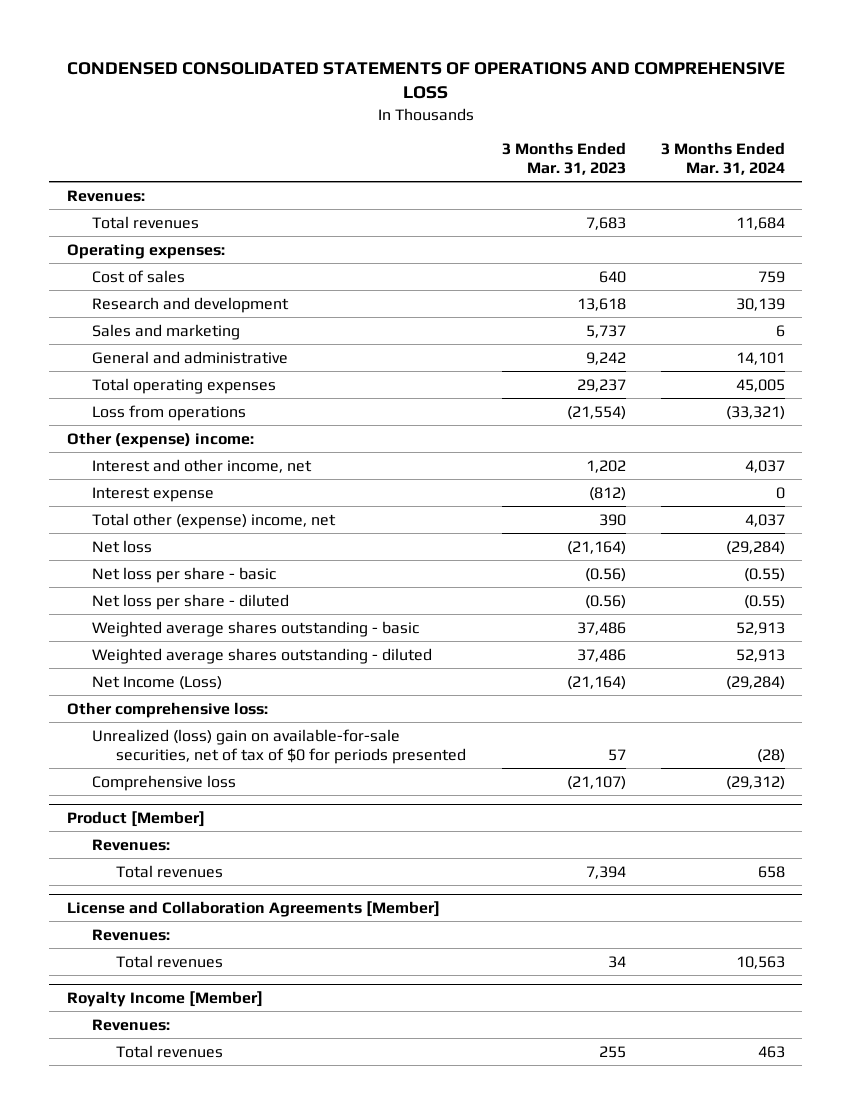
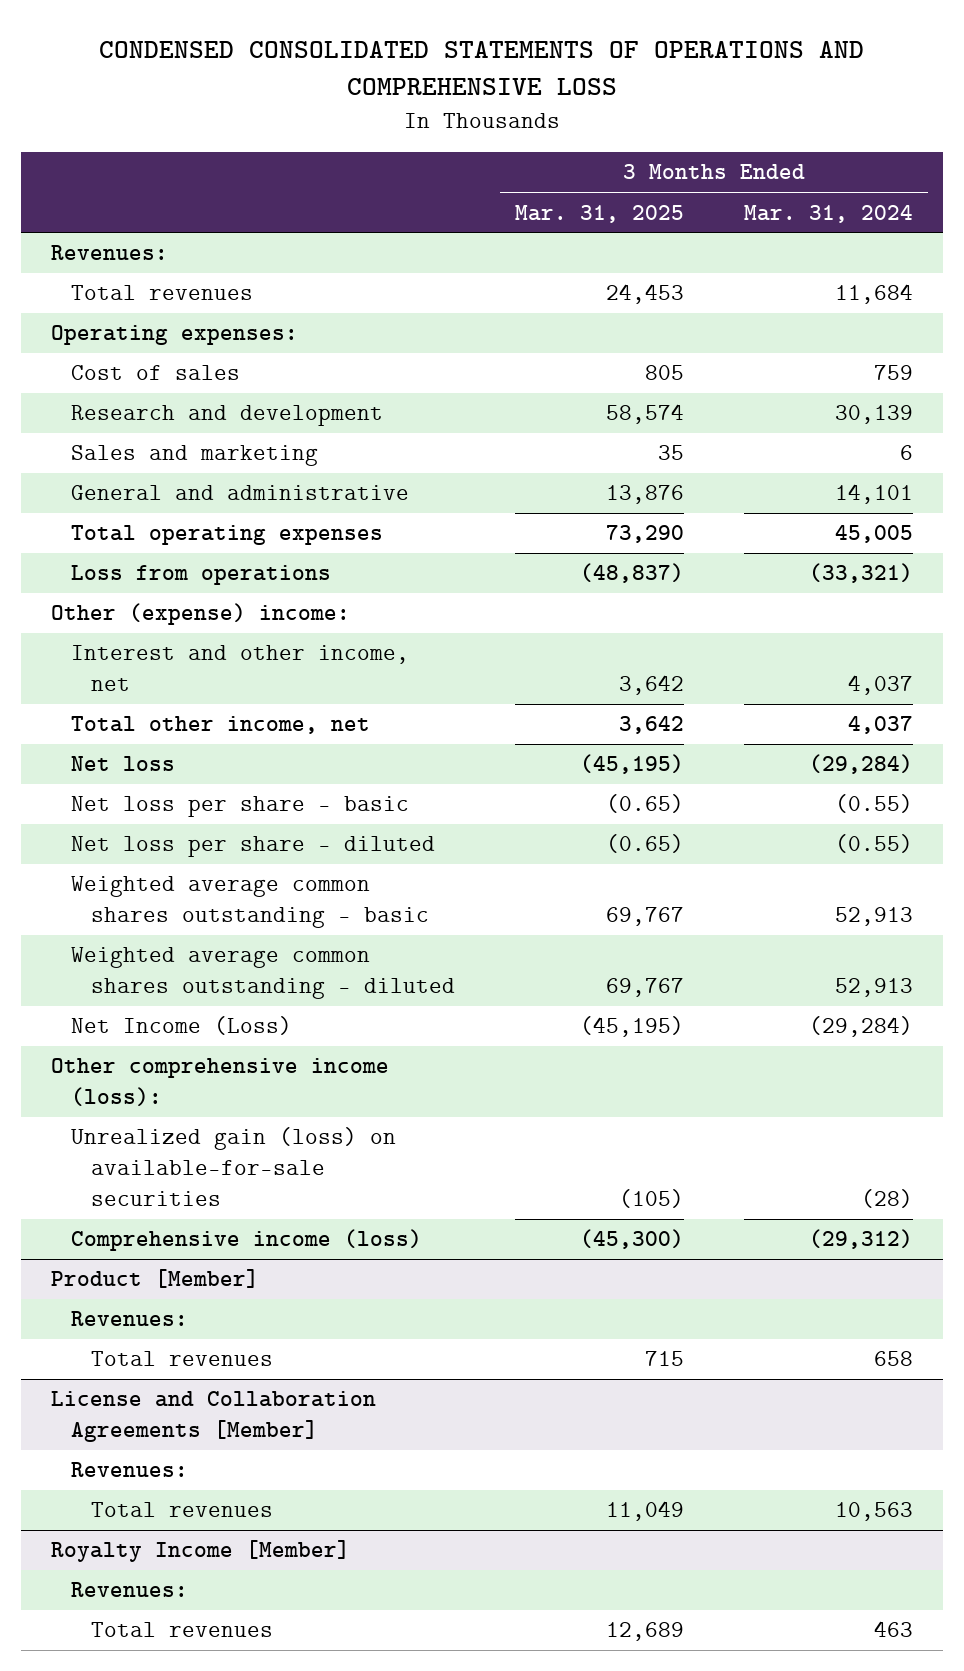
[501,142,626,176] 3 Months Ended Mar. 31, 2023 -> none
none -> [514,204,684,223] Mar. 31, 2025
[91,486,214,502] Interest expense -> none
[91,512,336,529] Total other (expense) income, net -> [70,716,370,735] Total other income, net
[91,620,419,637] Weighted average shares outstanding - basic -> [70,876,429,929] Weighted average common shares outstanding - basic
[91,647,432,664] Weighted average shares outstanding - diluted -> [70,947,455,1000] Weighted average common shares outstanding - diluted
[66,701,268,718] Other comprehensive loss: -> [50,1058,389,1107] Other comprehensive income (loss):
[91,728,467,764] Unrealized (loss) gain on available-for-sale securities, net of tax of $0 for periods presented -> [70,1127,396,1206] Unrealized gain (loss) on available-for-sale securities
[91,774,236,791] Comprehensive loss -> [70,1229,422,1252] Comprehensive income (loss)

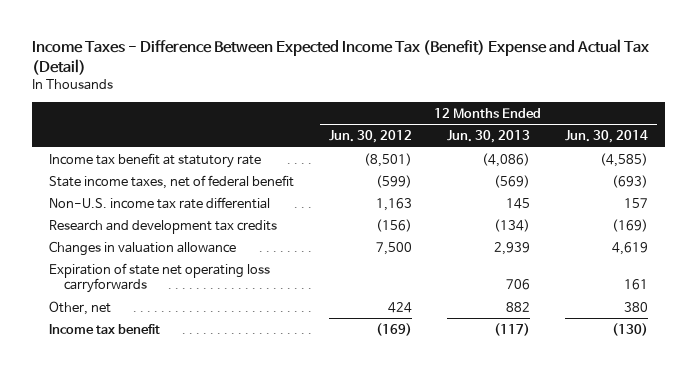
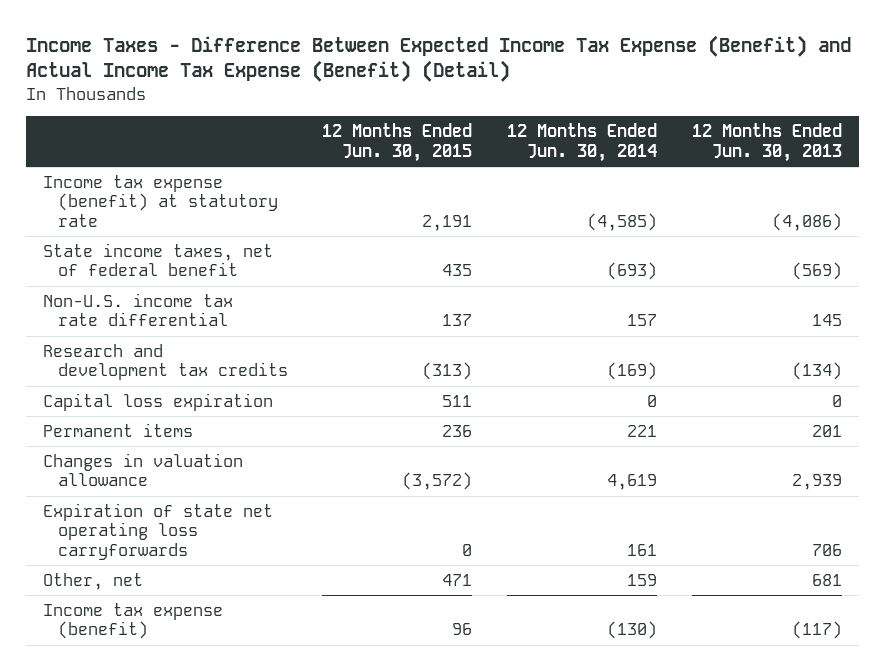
[31,38,649,75] Income Taxes - Difference Between Expected Income Tax (Benefit) Expense and Actual Tax (Detail) -> [25,34,851,83] Income Taxes - Difference Between Expected Income Tax Expense (Benefit) and Actual Income Tax Expense (Benefit) (Detail)
[329,130,413,144] Jun. 30, 2012 -> none
none -> [322,123,473,162] 12 Months Ended Jun. 30, 2015
[49,152,262,168] Income tax benefit at statutory rate -> [43,174,278,227] Income tax expense (benefit) at statutory rate
none -> [43,392,274,411] Capital loss expiration
none -> [43,422,194,437] Permanent items
[505,301,530,312] 882 -> [811,573,842,586] 681
[623,301,648,312] 380 -> [627,573,658,586] 159
[49,323,161,334] Income tax benefit -> [43,602,224,640] Income tax expense (benefit)

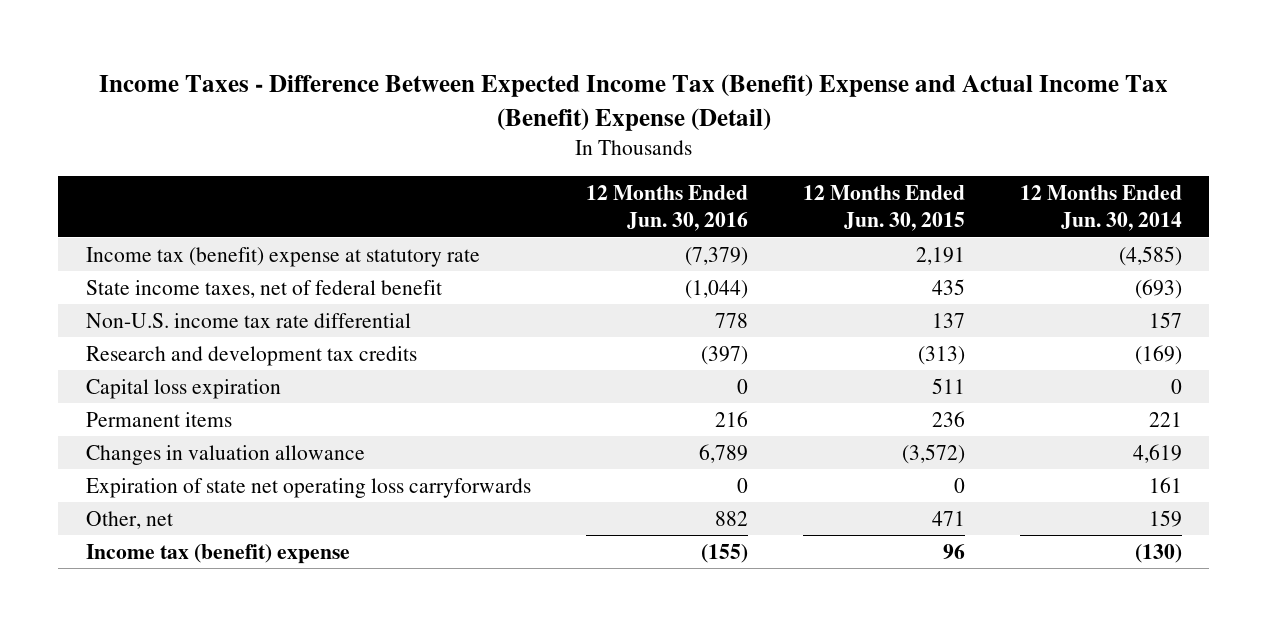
[25,34,851,83] Income Taxes - Difference Between Expected Income Tax Expense (Benefit) and Actual Income Tax Expense (Benefit) (Detail) -> [98,73,1168,131] Income Taxes - Difference Between Expected Income Tax (Benefit) Expense and Actual Income Tax (Benefit) Expense (Detail)
[691,123,842,162] 12 Months Ended Jun. 30, 2013 -> none
none -> [585,184,748,232] 12 Months Ended Jun. 30, 2016
[43,174,278,227] Income tax expense (benefit) at statutory rate -> [85,246,480,267] Income tax (benefit) expense at statutory rate
[43,602,224,640] Income tax expense (benefit) -> [85,543,350,564] Income tax (benefit) expense

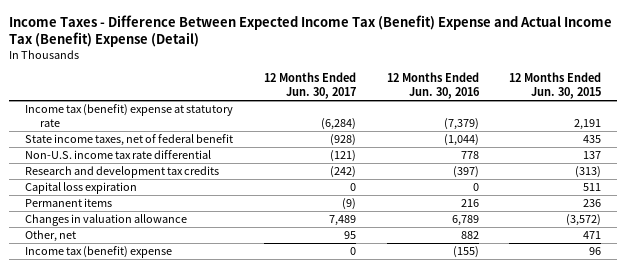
[1019,184,1182,232] 12 Months Ended Jun. 30, 2014 -> none
none -> [263,72,356,99] 12 Months Ended Jun. 30, 2017
[85,477,531,498] Expiration of state net operating loss carryforwards -> none

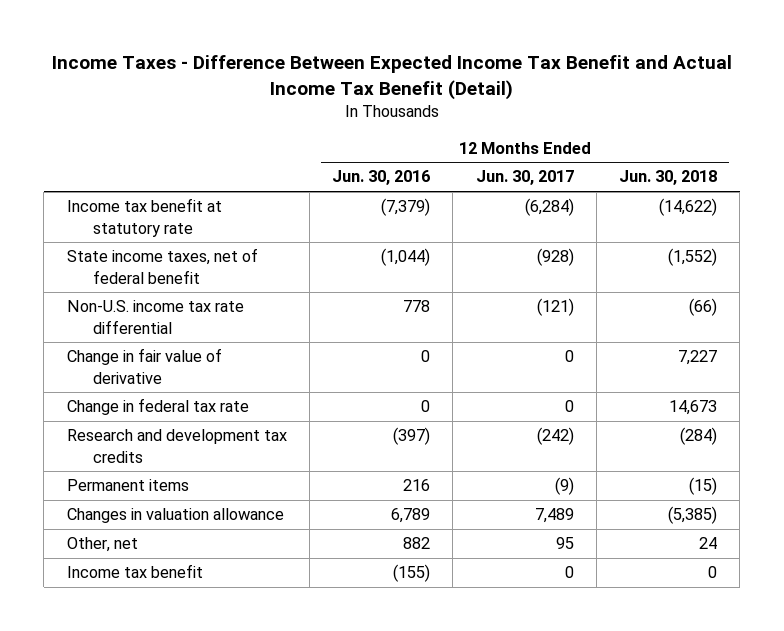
[9,14,613,47] Income Taxes - Difference Between Expected Income Tax (Benefit) Expense and Actual Income Tax (Benefit) Expense (Detail) -> [51,55,732,100] Income Taxes - Difference Between Expected Income Tax Benefit and Actual Income Tax Benefit (Detail)
[509,72,602,99] 12 Months Ended Jun. 30, 2015 -> none
none -> [619,170,718,186] Jun. 30, 2018
[24,104,233,127] Income tax (benefit) expense at statutory rate -> [66,198,222,237] Income tax benefit at statutory rate
none -> [66,348,222,384] Change in fair value of derivative
none -> [66,398,249,416] Change in federal tax rate
[24,182,137,195] Capital loss expiration -> none
[24,246,172,259] Income tax (benefit) expense -> [66,564,203,579] Income tax benefit

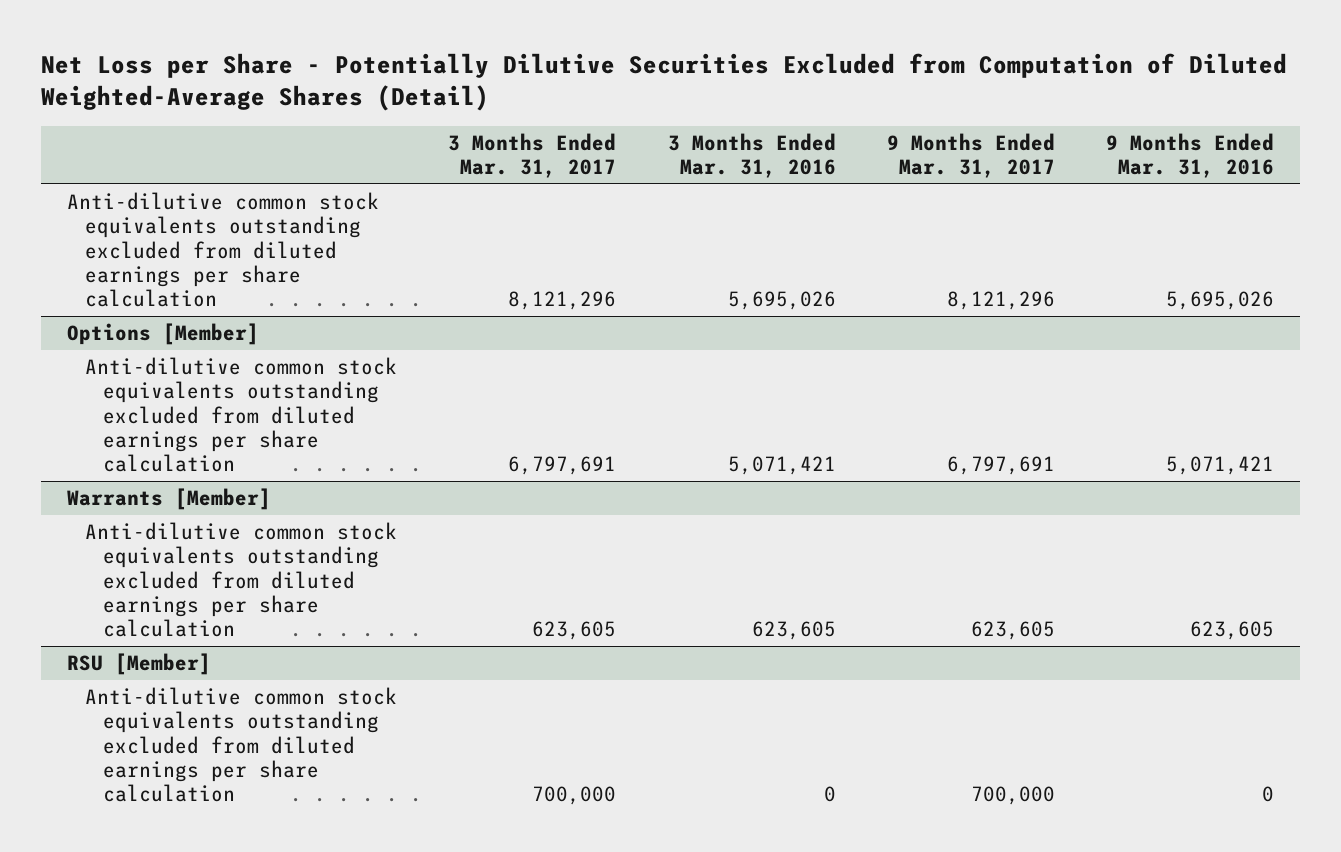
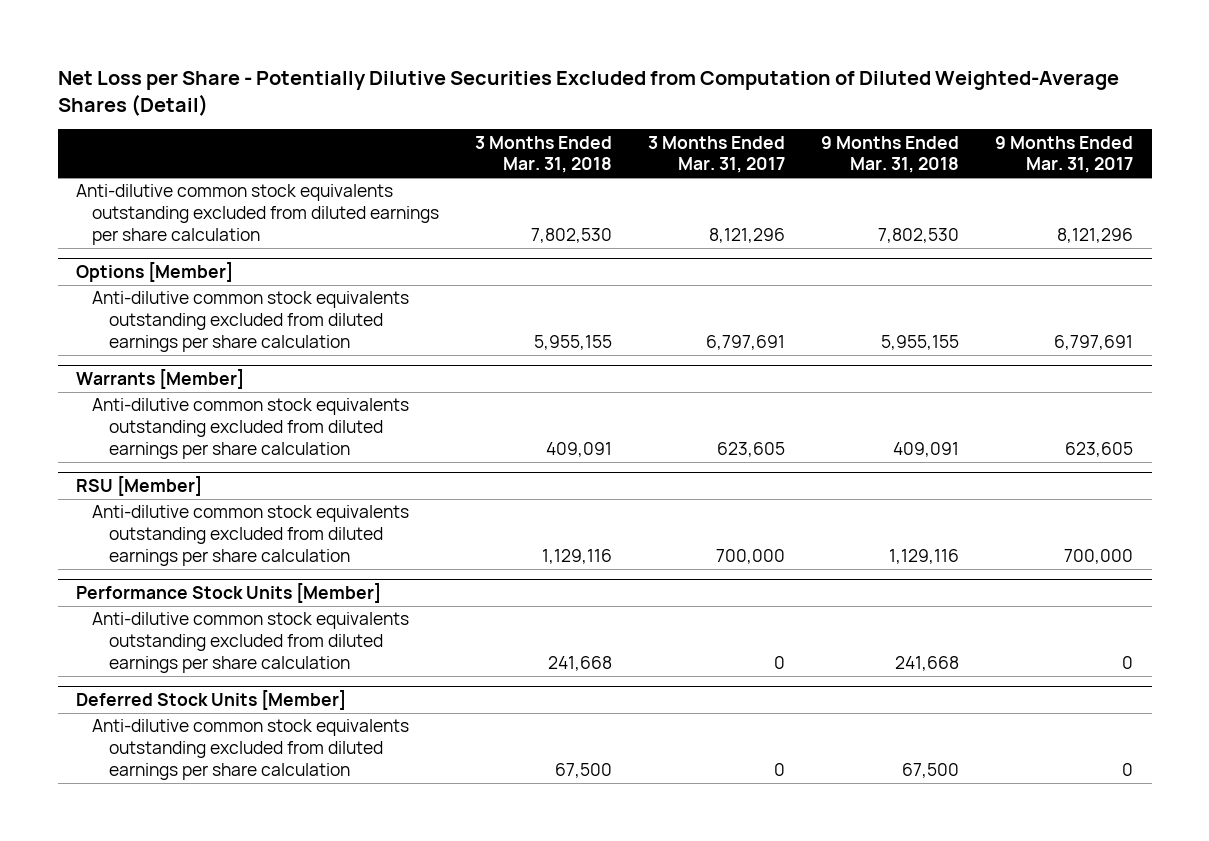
[667,133,836,179] 3 Months Ended Mar. 31, 2016 -> none
[1106,133,1275,179] 9 Months Ended Mar. 31, 2016 -> none
none -> [475,135,613,174] 3 Months Ended Mar. 31, 2018
none -> [821,135,960,174] 9 Months Ended Mar. 31, 2018
none -> [75,583,381,604] Performance Stock Units [Member]
none -> [92,612,410,673] Anti-dilutive common stock equivalents outstanding excluded from diluted earnings per share calculation
none -> [75,690,346,711] Deferred Stock Units [Member]
none -> [92,719,410,780] Anti-dilutive common stock equivalents outstanding excluded from diluted earnings per share calculation

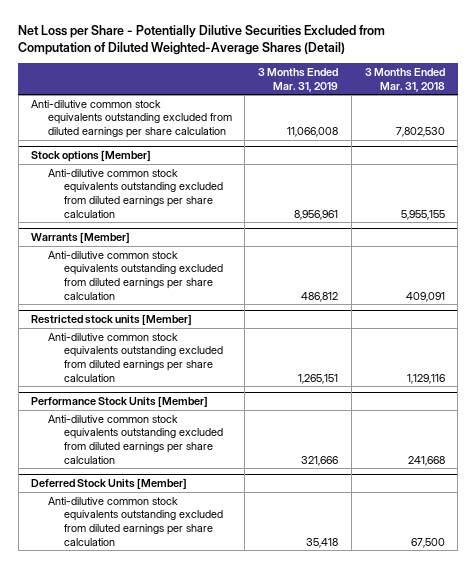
[648,135,786,174] 3 Months Ended Mar. 31, 2017 -> none
[821,135,960,174] 9 Months Ended Mar. 31, 2018 -> none
[995,135,1134,174] 9 Months Ended Mar. 31, 2017 -> none
none -> [258,68,339,92] 3 Months Ended Mar. 31, 2019
[75,262,233,283] Options [Member] -> [31,150,152,163] Stock options [Member]
[75,476,202,497] RSU [Member] -> [31,314,193,326] Restricted stock units [Member]

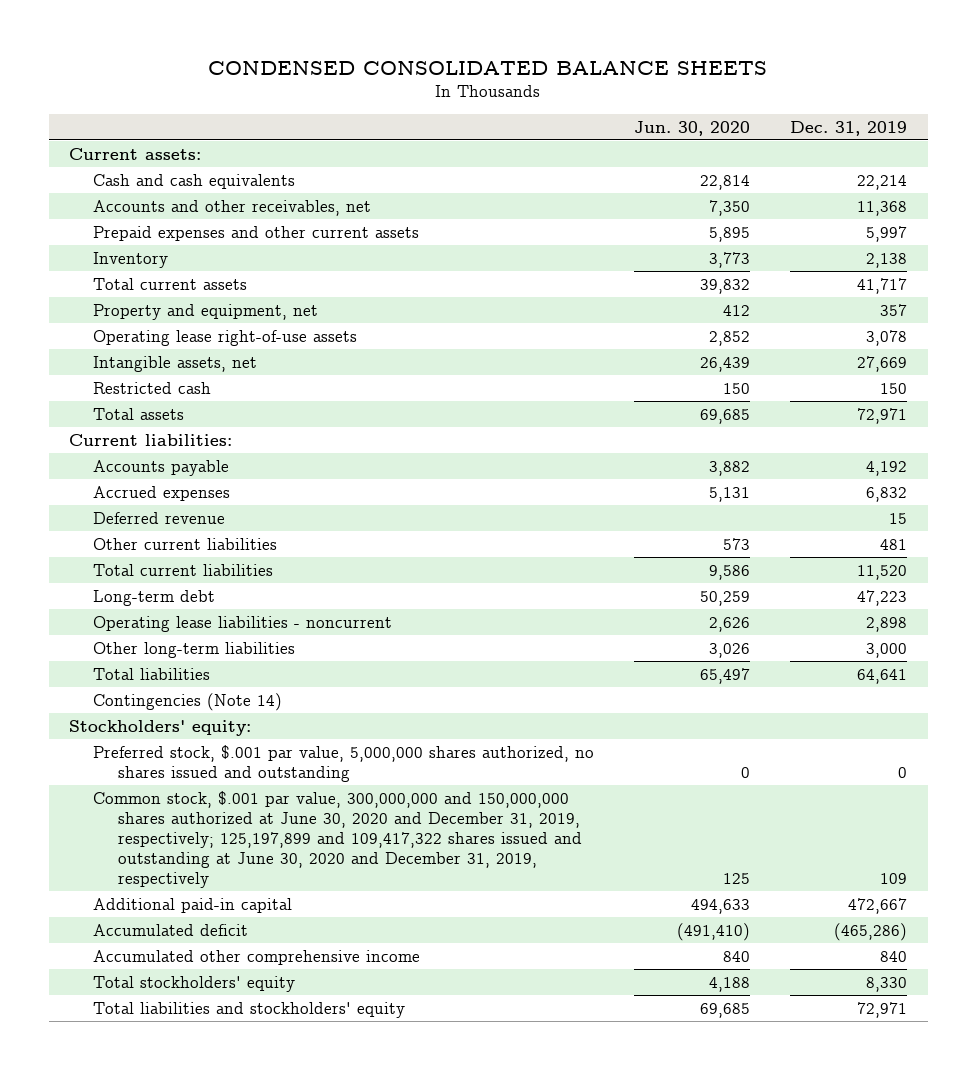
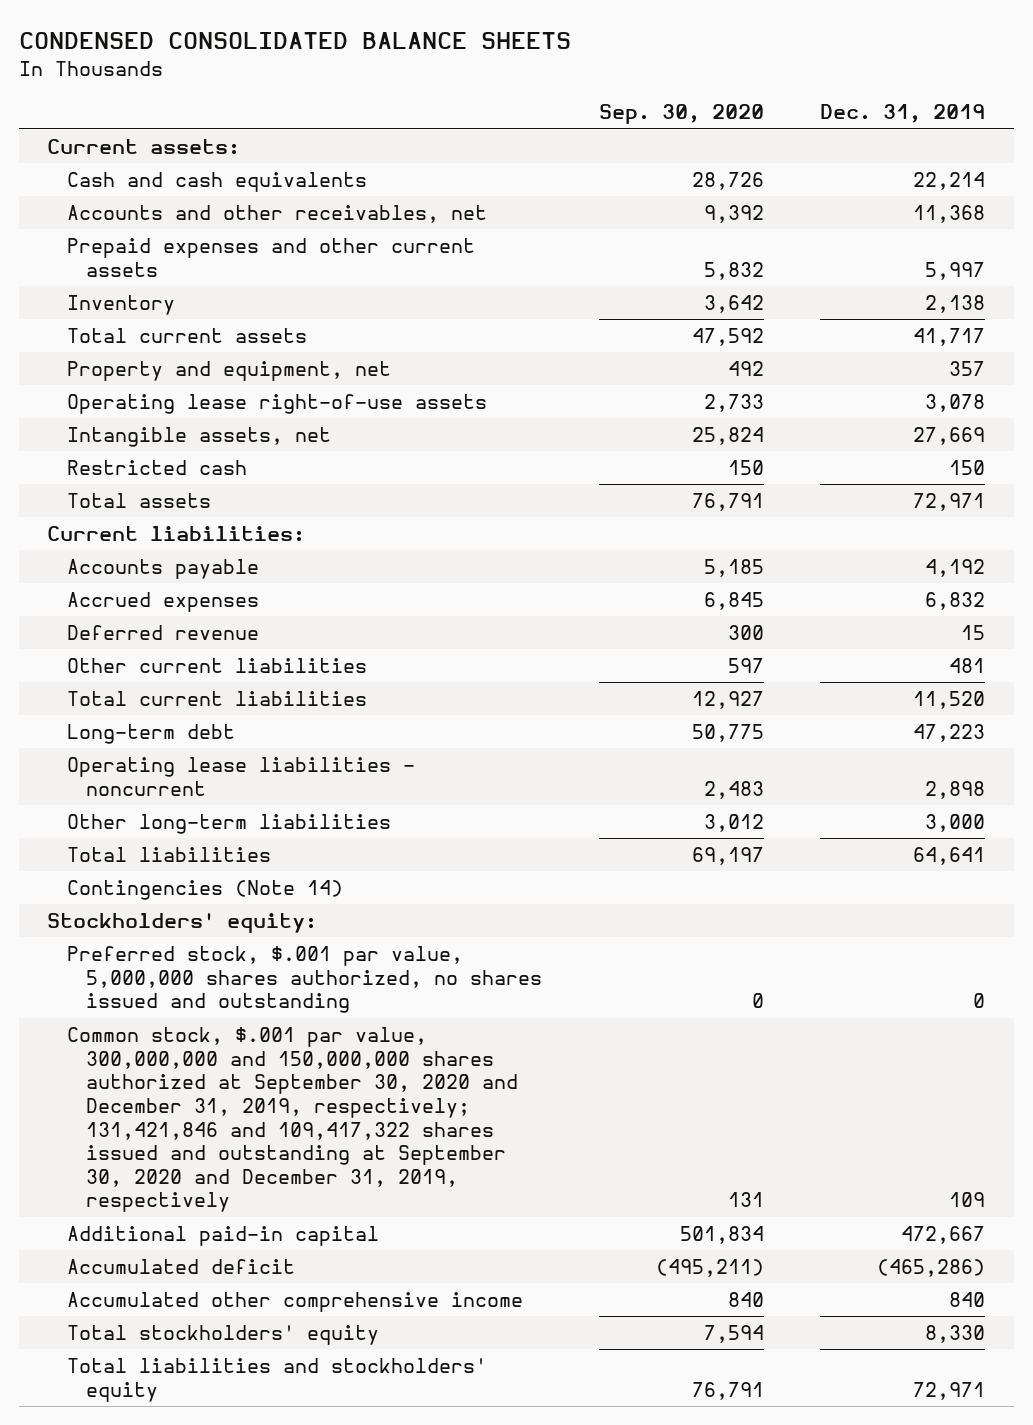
[634,120,751,136] Jun. 30, 2020 -> none
none -> [598,104,764,125] Sep. 30, 2020
[93,790,582,889] Common stock, $.001 par value, 300,000,000 and 150,000,000 shares authorized at June 30, 2020 and December 31, 2019, respectively; 125,197,899 and 109,417,322 shares issued and outstanding at June 30, 2020 and December 31, 2019, respectively -> [66,1027,518,1213] Common stock, $.001 par value, 300,000,000 and 150,000,000 shares authorized at September 30, 2020 and December 31, 2019, respectively; 131,421,846 and 109,417,322 shares issued and outstanding at September 30, 2020 and December 31, 2019, respectively

